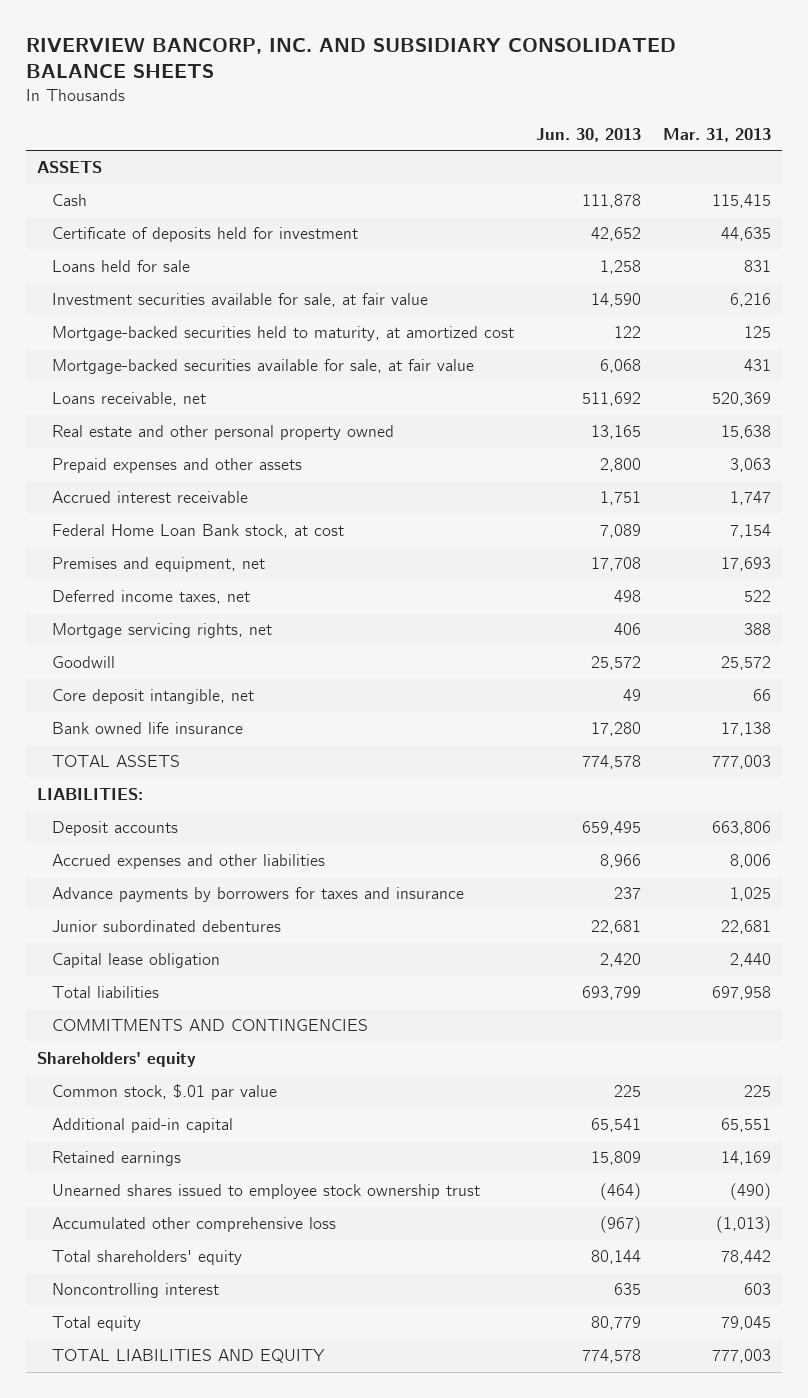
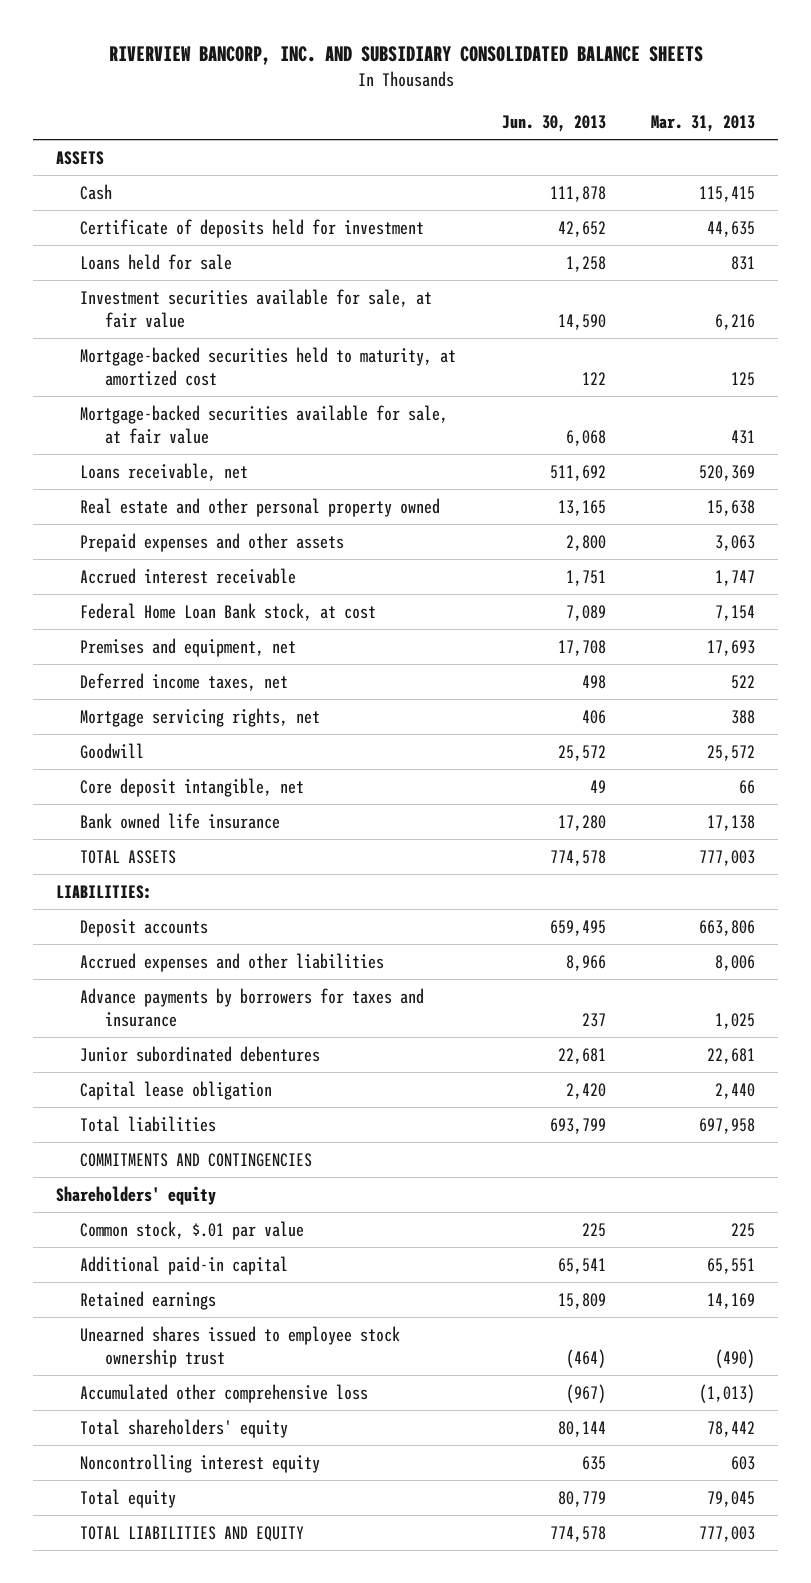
[52,1283,220,1299] Noncontrolling interest -> [80,1454,321,1474] Noncontrolling interest equity

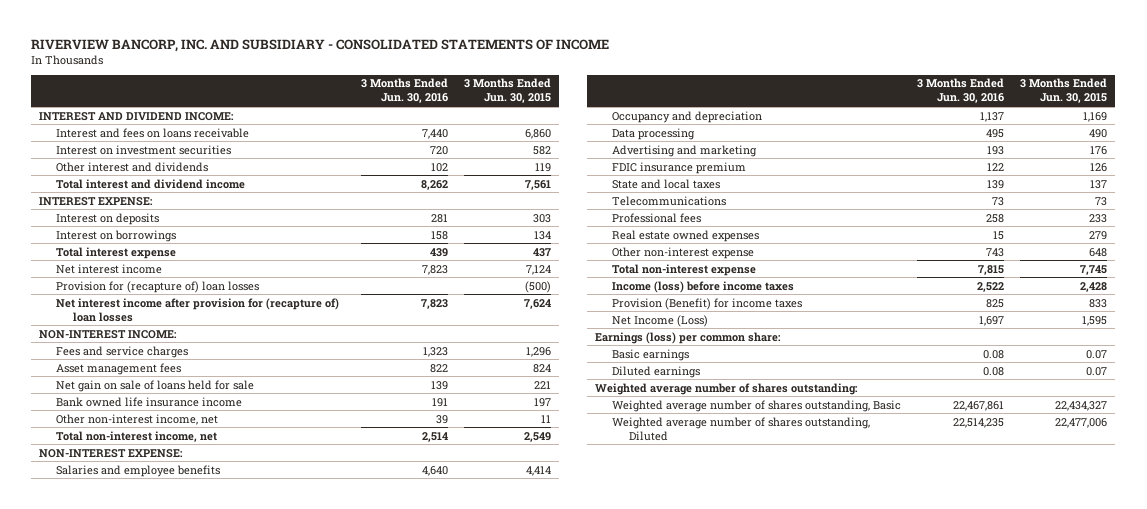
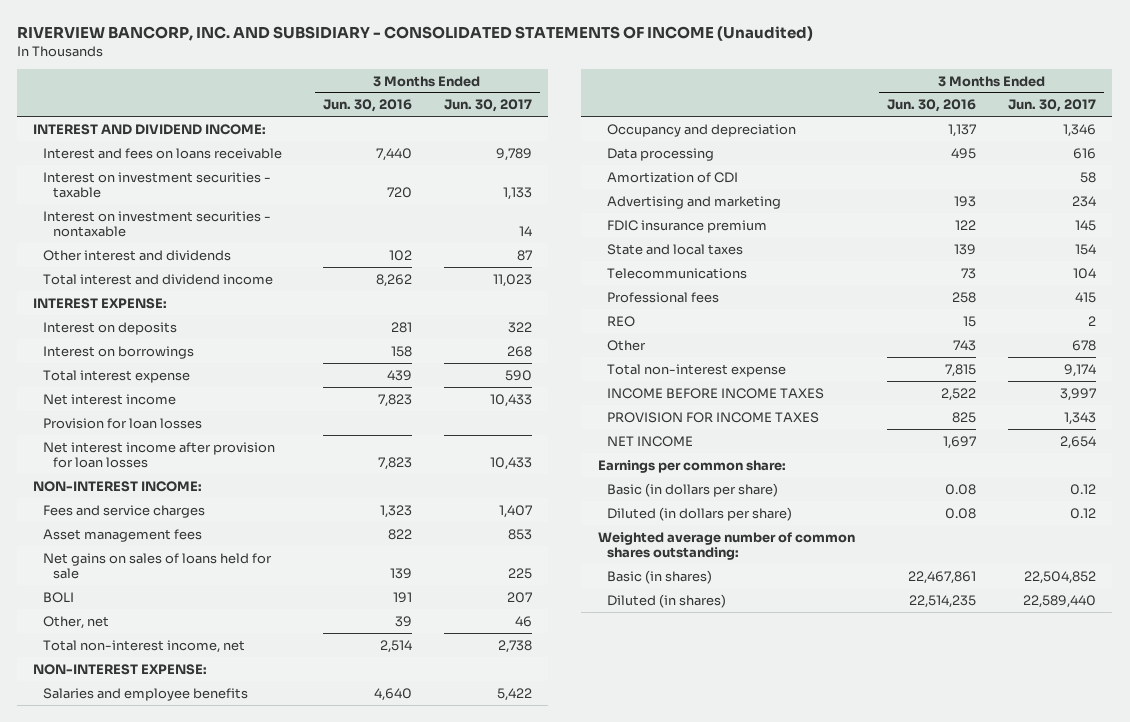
[31,38,610,52] RIVERVIEW BANCORP, INC. AND SUBSIDIARY - CONSOLIDATED STATEMENTS OF INCOME -> [17,25,814,41] RIVERVIEW BANCORP, INC. AND SUBSIDIARY - CONSOLIDATED STATEMENTS OF INCOME (Unaudited)
[464,78,552,104] 3 Months Ended Jun. 30, 2015 -> none
none -> [444,99,533,113] Jun. 30, 2017
[56,144,232,155] Interest on investment securities -> [43,171,272,199] Interest on investment securities - taxable
none -> [43,210,272,238] Interest on investment securities - nontaxable
[56,280,260,293] Provision for (recapture of) loan losses -> [43,417,203,429] Provision for loan losses
[56,297,340,322] Net interest income after provision for (recapture of) loan losses -> [43,441,276,469] Net interest income after provision for loan losses
[56,379,255,392] Net gain on sale of loans held for sale -> [43,552,273,580] Net gains on sales of loans held for sale
[56,396,243,407] Bank owned life insurance income -> [43,591,75,603] BOLI
[56,413,219,425] Other non-interest income, net -> [43,615,110,629] Other, net
none -> [607,171,739,183] Amortization of CDI
[612,229,760,242] Real estate owned expenses -> [607,315,636,327] REO
[612,246,755,259] Other non-interest expense -> [607,339,647,351] Other
[612,280,795,293] Income (loss) before income taxes -> [607,387,825,399] INCOME BEFORE INCOME TAXES
[612,297,803,310] Provision (Benefit) for income taxes -> [607,411,820,423] PROVISION FOR INCOME TAXES
[612,314,709,327] Net Income (Loss) -> [607,435,694,447] NET INCOME
[595,331,782,344] Earnings (loss) per common share: -> [597,459,786,473] Earnings per common share:
[612,348,690,361] Basic earnings -> [607,482,779,497] Basic (in dollars per share)
[612,365,701,378] Diluted earnings -> [607,506,793,521] Diluted (in dollars per share)
[595,382,859,395] Weighted average number of shares outstanding: -> [597,531,855,561] Weighted average number of common shares outstanding:
[612,399,902,412] Weighted average number of shares outstanding, Basic -> [607,569,713,584] Basic (in shares)
[612,416,871,441] Weighted average number of shares outstanding, Diluted -> [607,593,727,608] Diluted (in shares)

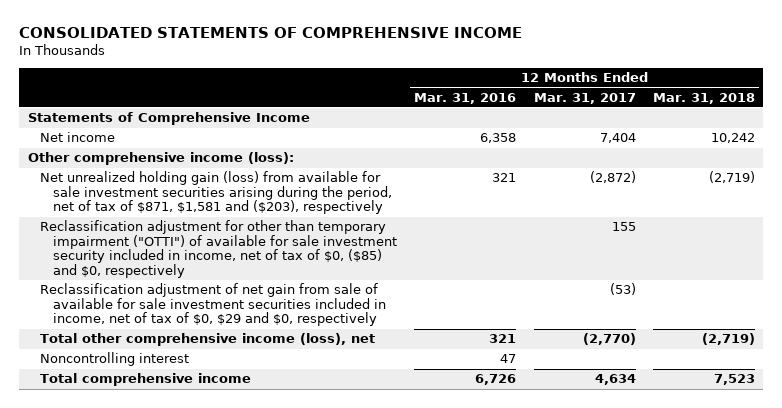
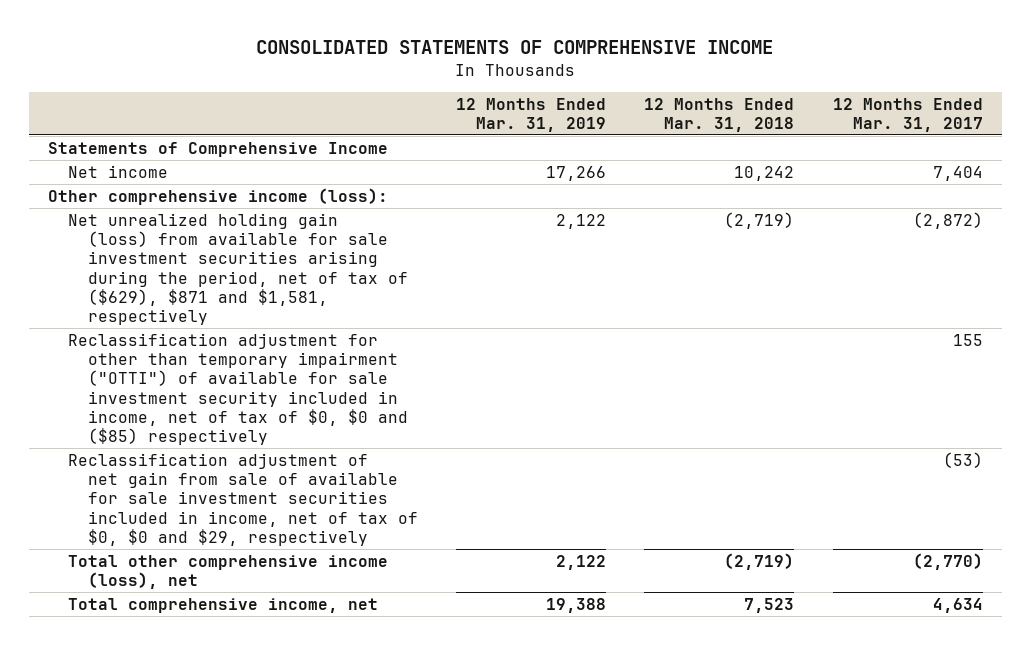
[414,92,517,104] Mar. 31, 2016 -> none
none -> [456,97,607,132] 12 Months Ended Mar. 31, 2019
[40,171,393,215] Net unrealized holding gain (loss) from available for sale investment securities arising during the period, net of tax of $871, $1,581 and ($203), respectively -> [67,212,409,326] Net unrealized holding gain (loss) from available for sale investment securities arising during the period, net of tax of ($629), $871 and $1,581, respectively
[40,220,398,278] Reclassification adjustment for other than temporary impairment ("OTTI") of available for sale investment security included in income, net of tax of $0, ($85) and $0, respectively -> [67,332,409,446] Reclassification adjustment for other than temporary impairment ("OTTI") of available for sale investment security included in income, net of tax of $0, $0 and ($85) respectively
[40,283,387,327] Reclassification adjustment of net gain from sale of available for sale investment securities included in income, net of tax of $0, $29 and $0, respectively -> [67,452,419,546] Reclassification adjustment of net gain from sale of available for sale investment securities included in income, net of tax of $0, $0 and $29, respectively
[40,352,190,367] Noncontrolling interest -> none
[40,373,252,387] Total comprehensive income -> [67,597,378,613] Total comprehensive income, net

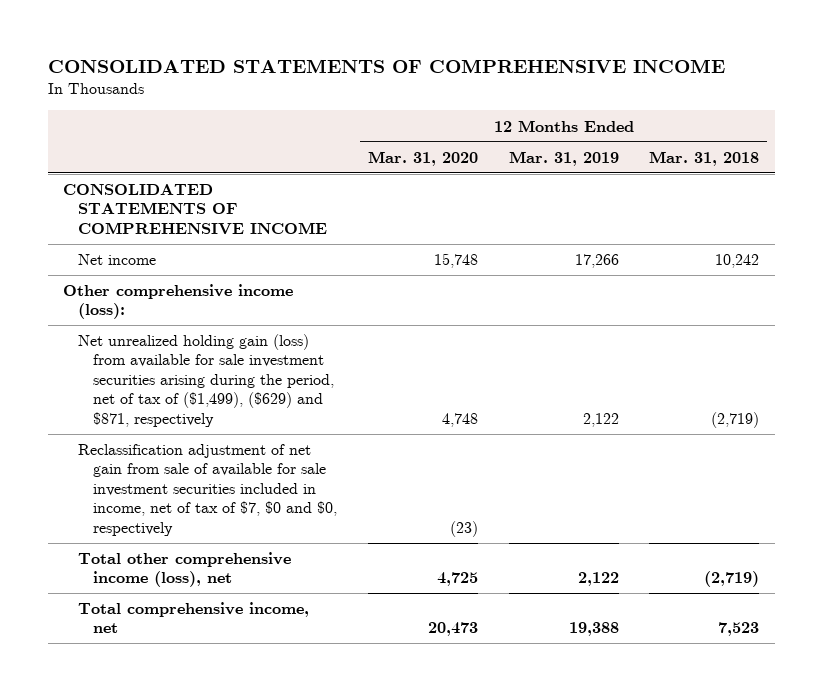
[832,97,983,132] 12 Months Ended Mar. 31, 2017 -> none
none -> [368,150,479,166] Mar. 31, 2020
[47,141,388,157] Statements of Comprehensive Income -> [63,184,328,235] CONSOLIDATED STATEMENTS OF COMPREHENSIVE INCOME
[67,332,409,446] Reclassification adjustment for other than temporary impairment ("OTTI") of available for sale investment security included in income, net of tax of $0, $0 and ($85) respectively -> none
[67,212,409,326] Net unrealized holding gain (loss) from available for sale investment securities arising during the period, net of tax of ($629), $871 and $1,581, respectively -> [78,334,335,427] Net unrealized holding gain (loss) from available for sale investment securities arising during the period, net of tax of ($1,499), ($629) and $871, respectively
[67,452,419,546] Reclassification adjustment of net gain from sale of available for sale investment securities included in income, net of tax of $0, $0 and $29, respectively -> [78,444,338,536] Reclassification adjustment of net gain from sale of available for sale investment securities included in income, net of tax of $7, $0 and $0, respectively

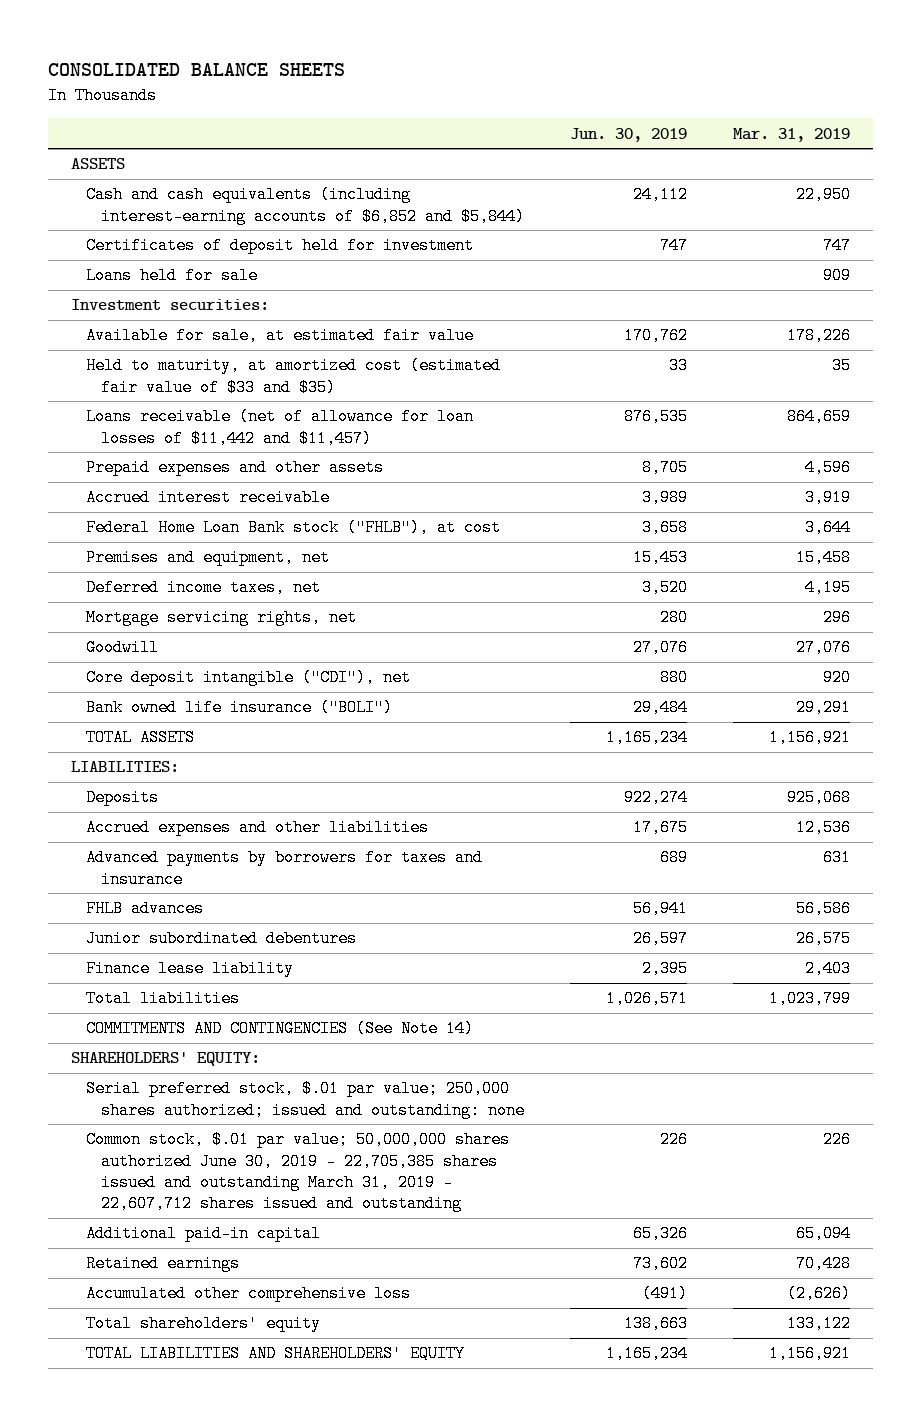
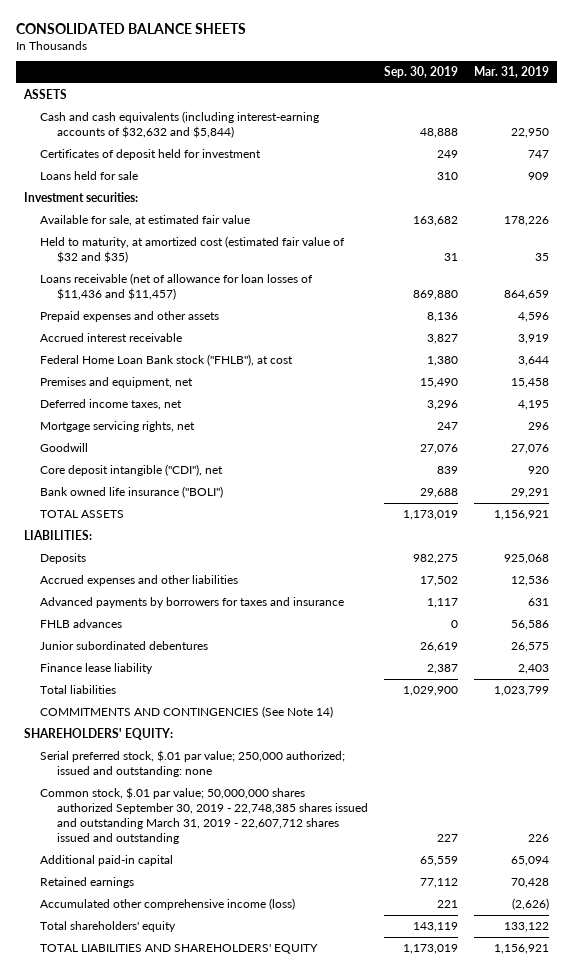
[570,127,688,142] Jun. 30, 2019 -> none
none -> [383,66,458,79] Sep. 30, 2019
[86,186,526,225] Cash and cash equivalents (including interest-earning accounts of $6,852 and $5,844) -> [40,111,320,139] Cash and cash equivalents (including interest-earning accounts of $32,632 and $5,844)
[86,357,502,396] Held to maturity, at amortized cost (estimated fair value of $33 and $35) -> [40,236,346,264] Held to maturity, at amortized cost (estimated fair value of $32 and $35)
[86,408,475,447] Loans receivable (net of allowance for loan losses of $11,442 and $11,457) -> [40,273,314,301] Loans receivable (net of allowance for loan losses of $11,436 and $11,457)
[86,1080,526,1119] Serial preferred stock, $.01 par value; 250,000 shares authorized; issued and outstanding: none -> [40,750,346,778] Serial preferred stock, $.01 par value; 250,000 authorized; issued and outstanding: none
[86,1131,511,1213] Common stock, $.01 par value; 50,000,000 shares authorized June 30, 2019 - 22,705,385 shares issued and outstanding March 31, 2019 - 22,607,712 shares issued and outstanding -> [40,787,368,844] Common stock, $.01 par value; 50,000,000 shares authorized September 30, 2019 - 22,748,385 shares issued and outstanding March 31, 2019 - 22,607,712 shares issued and outstanding
[86,1285,412,1303] Accumulated other comprehensive loss -> [40,898,296,911] Accumulated other comprehensive income (loss)

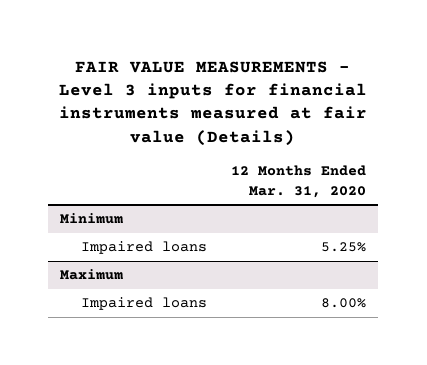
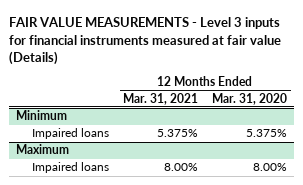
none -> [123,92,199,105] Mar. 31, 2021
[321,242,367,253] 5.25% -> [246,129,288,138] 5.375%

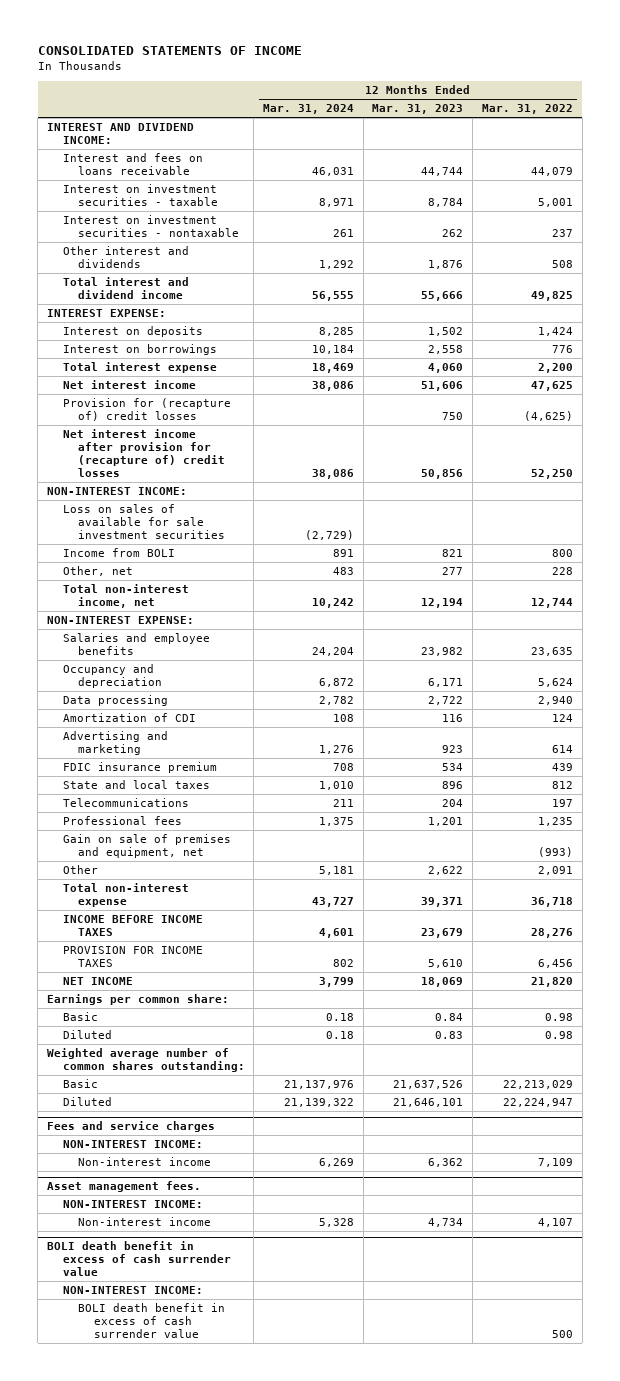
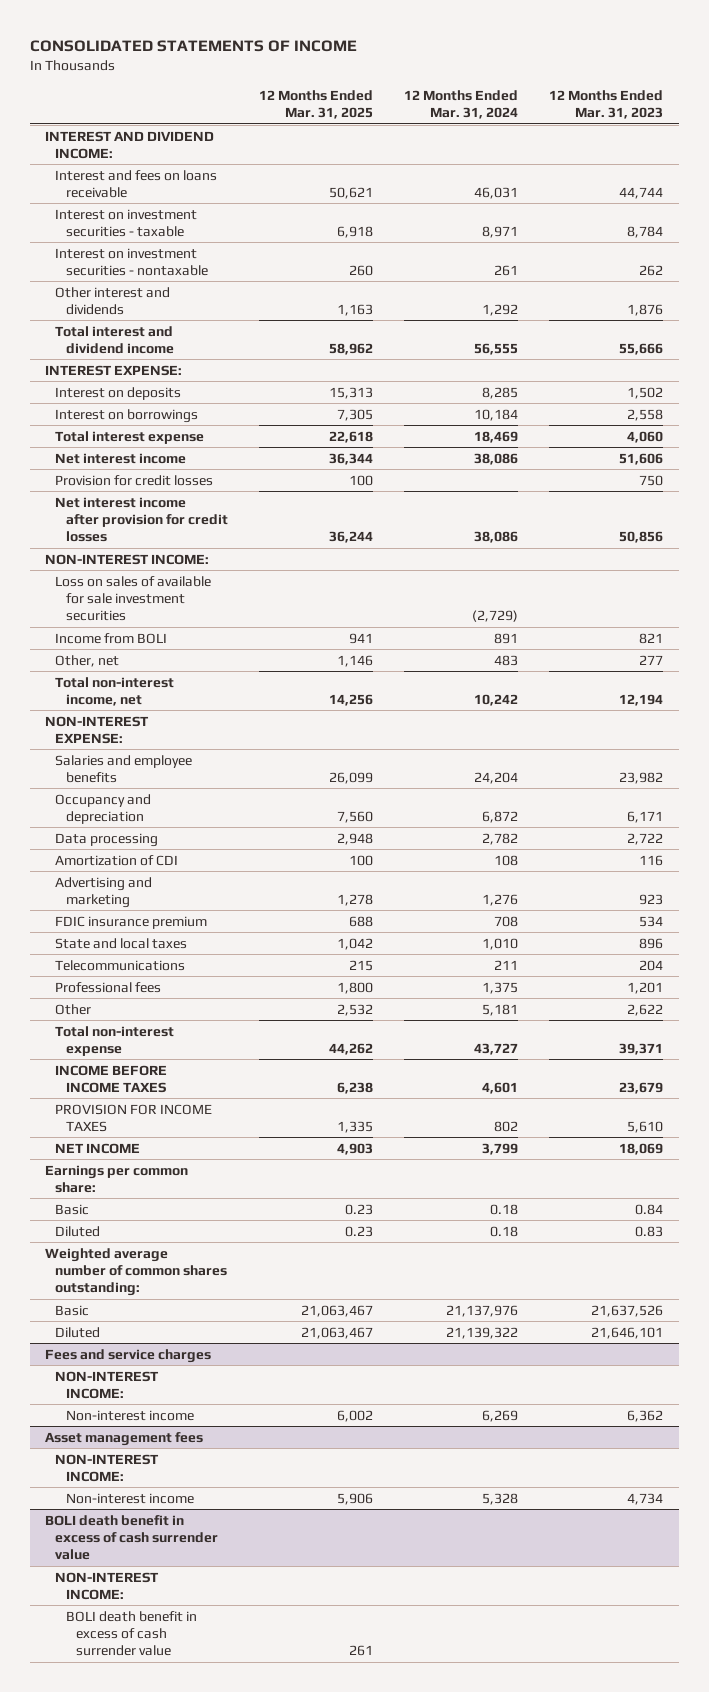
[481,104,573,115] Mar. 31, 2022 -> none
none -> [258,89,373,120] 12 Months Ended Mar. 31, 2025
[62,398,231,421] Provision for (recapture of) credit losses -> [55,474,214,486] Provision for credit losses
[62,429,226,477] Net interest income after provision for (recapture of) credit losses -> [55,496,228,543] Net interest income after provision for credit losses
[62,834,231,858] Gain on sale of premises and equipment, net -> none
[47,1181,202,1193] Asset management fees. -> [45,1431,204,1446] Asset management fees

